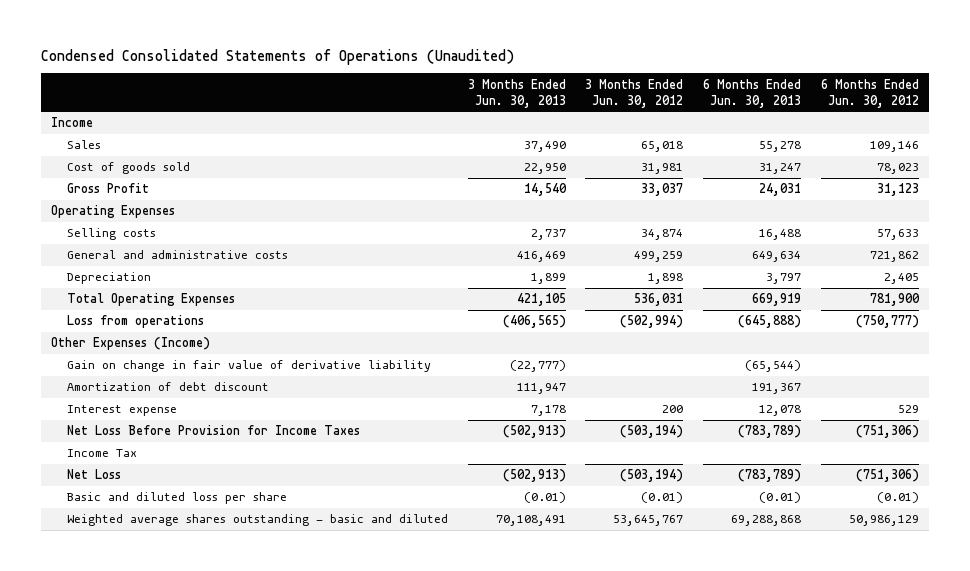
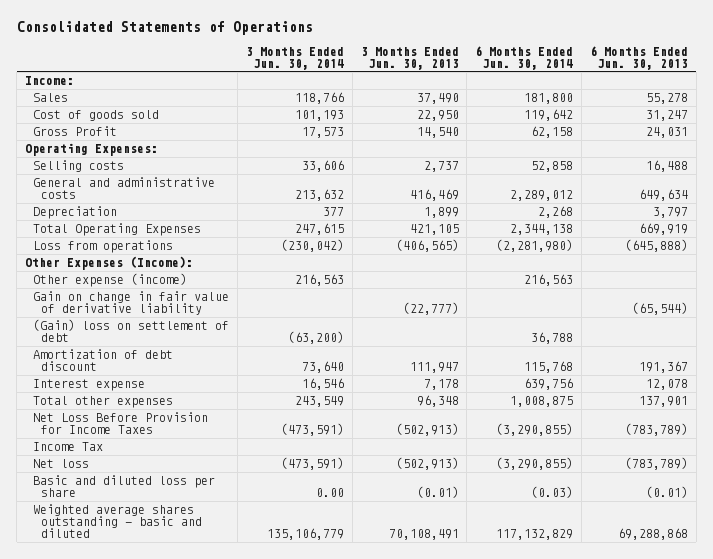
[41,48,515,65] Condensed Consolidated Statements of Operations (Unaudited) -> [16,21,313,36] Consolidated Statements of Operations
[585,78,684,108] 3 Months Ended Jun. 30, 2012 -> none
[821,78,920,108] 6 Months Ended Jun. 30, 2012 -> none
none -> [245,46,344,70] 3 Months Ended Jun. 30, 2014
none -> [475,45,574,70] 6 Months Ended Jun. 30, 2014
[51,117,94,128] Income -> [25,76,75,86] Income:
[51,205,176,219] Operating Expenses -> [25,143,159,157] Operating Expenses:
[51,337,211,351] Other Expenses (Income) -> [25,256,194,271] Other Expenses (Income):
none -> [33,273,188,288] Other expense (income)
none -> [33,319,230,343] (Gain) loss on settlement of debt
none -> [33,396,174,409] Total other expenses
[66,469,121,480] Net Loss -> [33,459,90,469] Net loss

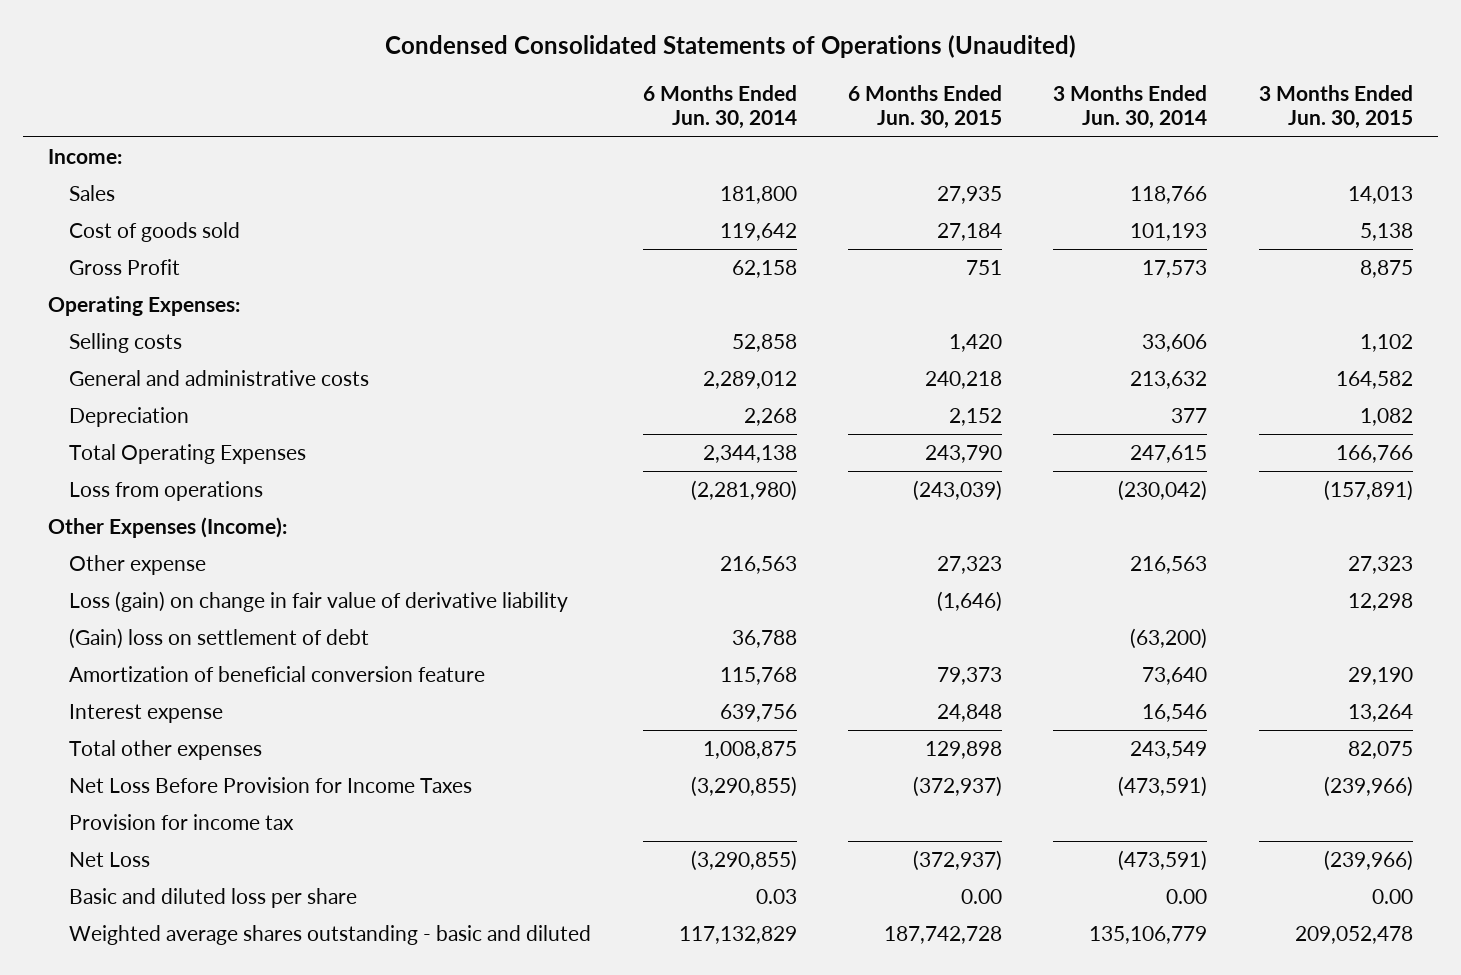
[16,21,313,36] Consolidated Statements of Operations -> [384,35,1076,59] Condensed Consolidated Statements of Operations (Unaudited)
[360,46,459,70] 3 Months Ended Jun. 30, 2013 -> none
[590,45,689,70] 6 Months Ended Jun. 30, 2013 -> none
none -> [848,84,1003,130] 6 Months Ended Jun. 30, 2015
none -> [1258,84,1413,130] 3 Months Ended Jun. 30, 2015
[33,273,188,288] Other expense (income) -> [69,554,207,575] Other expense
[33,291,230,316] Gain on change in fair value of derivative liability -> [69,590,569,612] Loss (gain) on change in fair value of derivative liability
[33,349,174,372] Amortization of debt discount -> [69,665,486,682] Amortization of beneficial conversion feature
[33,442,104,452] Income Tax -> [69,813,295,830] Provision for income tax
[33,459,90,469] Net loss -> [69,851,151,867] Net Loss
[531,486,574,499] (0.03) -> [755,888,797,904] 0.03

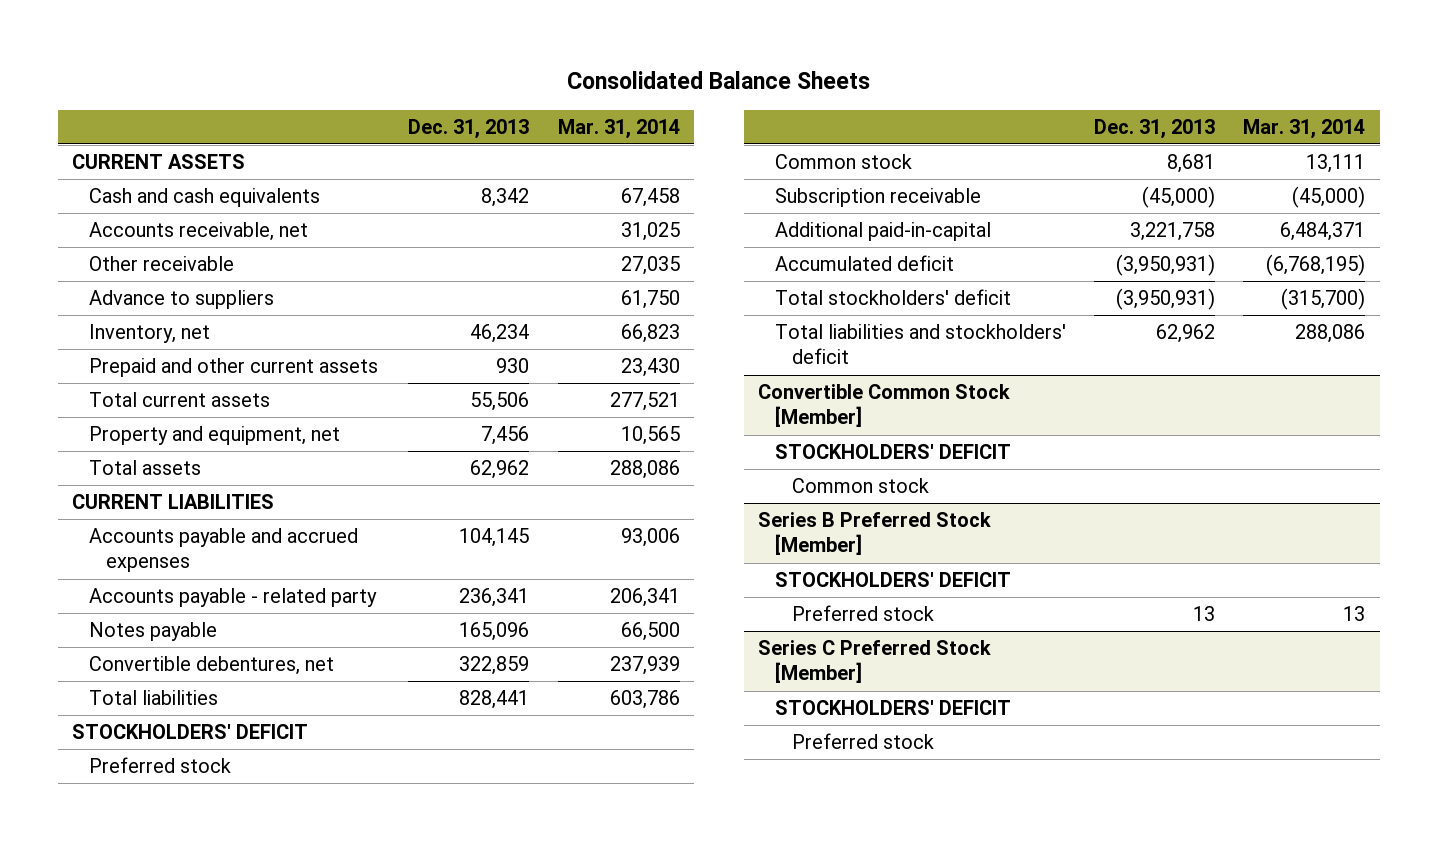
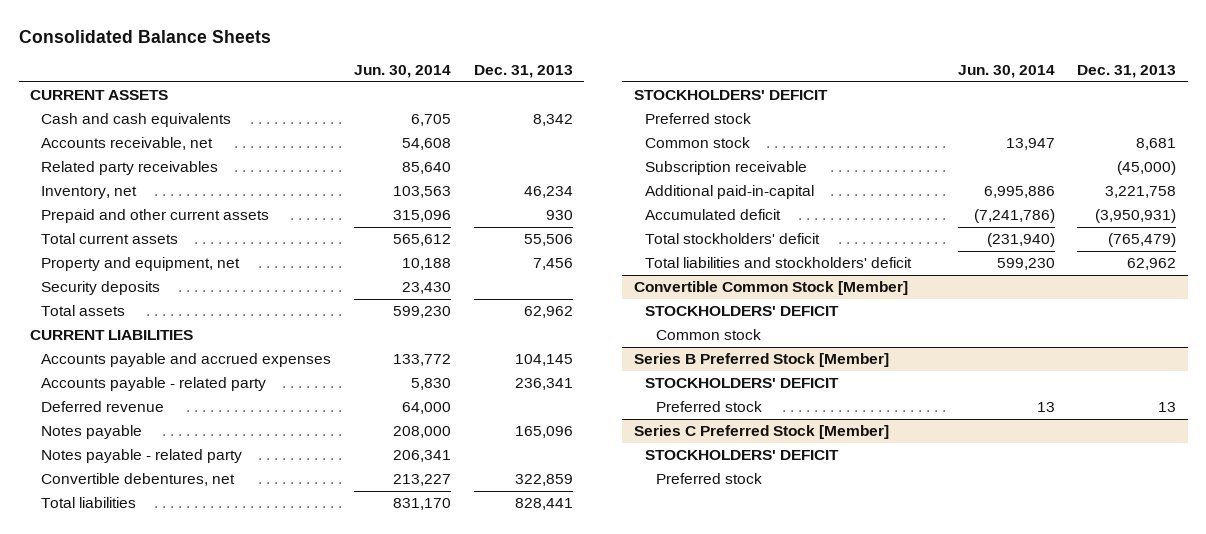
[557,118,680,139] Mar. 31, 2014 -> none
none -> [353,65,451,79] Jun. 30, 2014
[89,256,235,272] Other receivable -> none
[89,290,275,310] Advance to suppliers -> none
none -> [41,161,219,176] Related party receivables
none -> [41,281,161,296] Security deposits
none -> [41,401,165,413] Deferred revenue
none -> [41,449,243,464] Notes payable - related party
[1116,288,1216,311] (3,950,931) -> [1108,233,1177,248] (765,479)

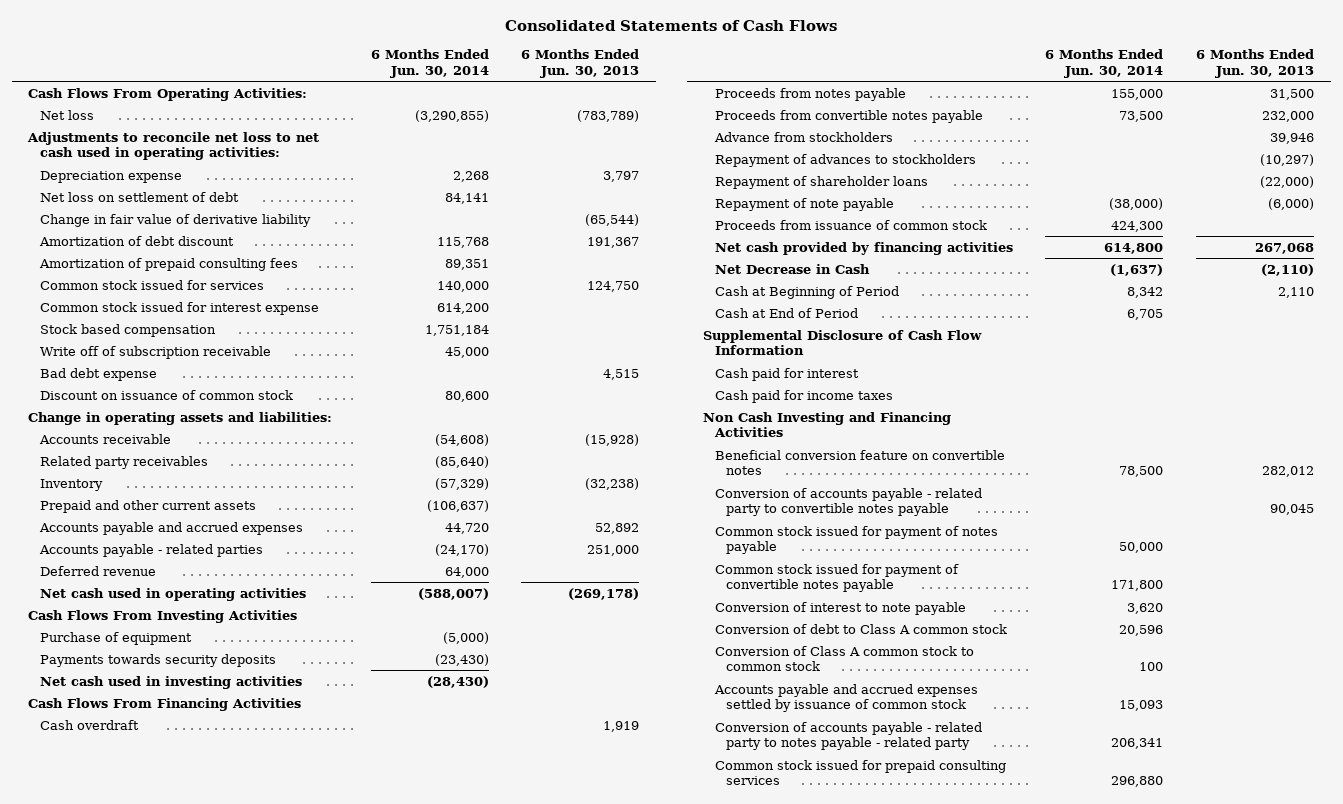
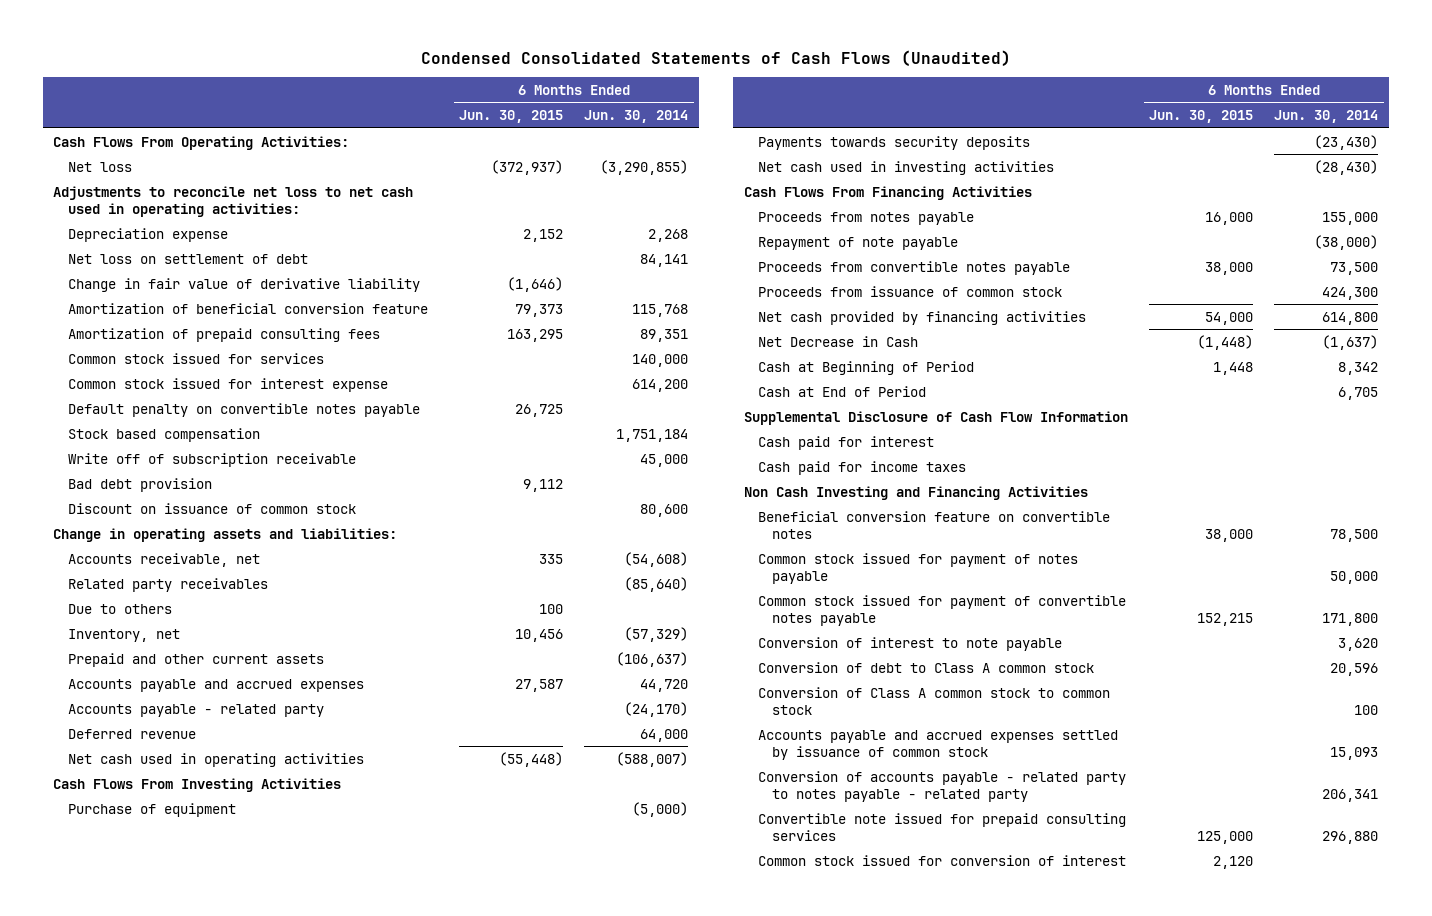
[505,20,838,32] Consolidated Statements of Cash Flows -> [420,49,1011,66] Condensed Consolidated Statements of Cash Flows (Unaudited)
[521,49,640,78] 6 Months Ended Jun. 30, 2013 -> none
none -> [458,109,563,123] Jun. 30, 2015
[38,235,234,246] Amortization of debt discount -> [67,302,428,314] Amortization of beneficial conversion feature
none -> [67,402,420,417] Default penalty on convertible notes payable
[39,367,157,381] Bad debt expense -> [67,477,212,492] Bad debt provision
[38,433,171,444] Accounts receivable -> [67,552,260,567] Accounts receivable, net
none -> [67,603,172,614] Due to others
[39,478,103,491] Inventory -> [67,628,180,642] Inventory, net
[38,543,263,557] Accounts payable - related parties -> [67,703,324,717] Accounts payable - related party
[39,719,139,730] Cash overdraft -> none
[713,131,893,142] Advance from stockholders -> none
[714,153,976,167] Repayment of advances to stockholders -> none
[714,175,928,189] Repayment of shareholder loans -> none
[714,109,983,123] Proceeds from convertible notes payable -> [757,260,1070,275] Proceeds from convertible notes payable
[714,487,982,517] Conversion of accounts payable - related party to convertible notes payable -> none
[714,759,1006,786] Common stock issued for prepaid consulting services -> [757,812,1126,841] Convertible note issued for prepaid consulting services
none -> [757,854,1126,866] Common stock issued for conversion of interest

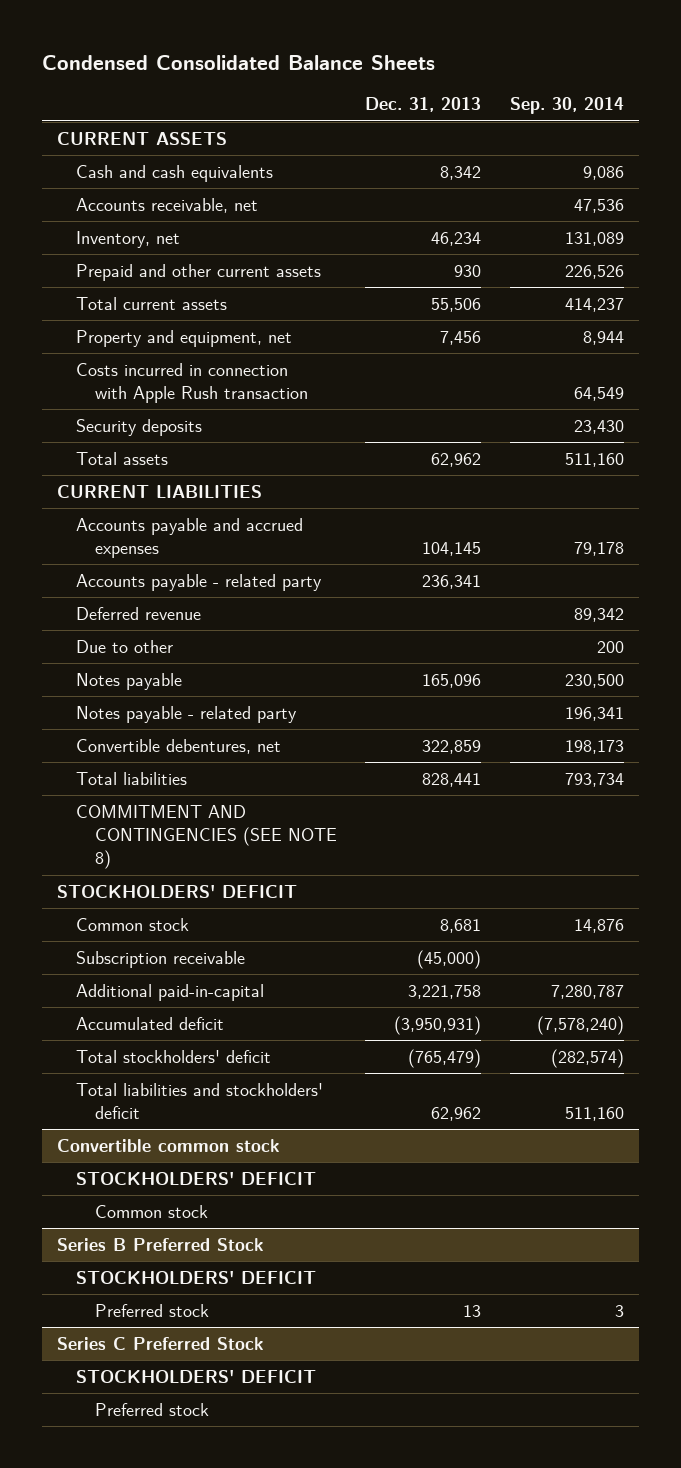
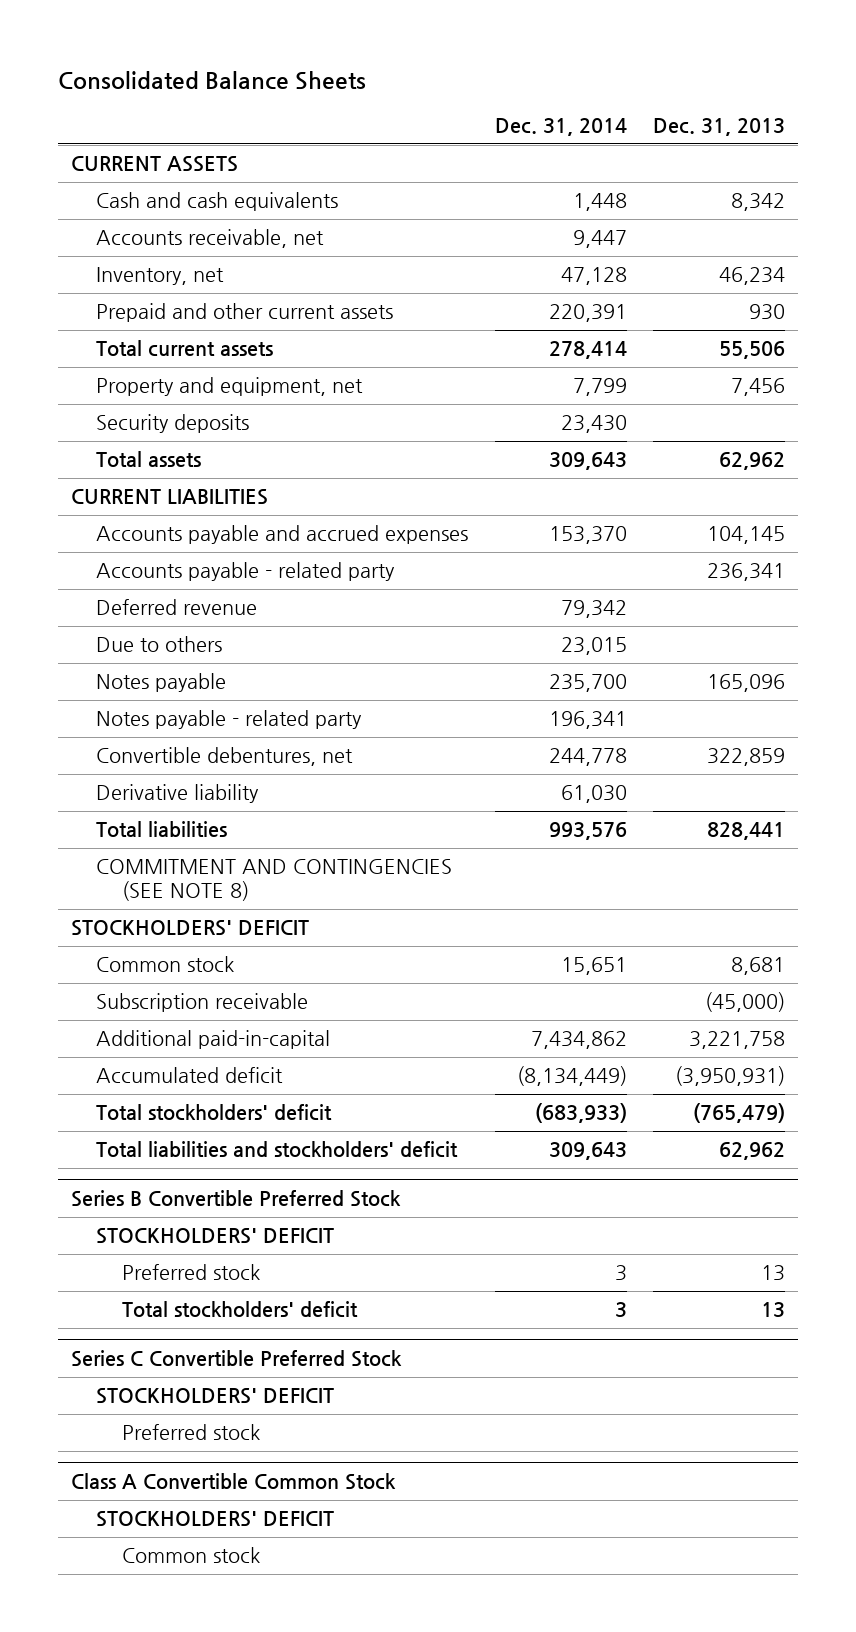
[42,54,436,70] Condensed Consolidated Balance Sheets -> [57,70,366,90] Consolidated Balance Sheets
[510,97,625,115] Sep. 30, 2014 -> none
none -> [494,118,627,137] Dec. 31, 2014
[75,362,308,403] Costs incurred in connection with Apple Rush transaction -> none
[75,639,173,653] Due to other -> [96,636,223,653] Due to others
none -> [96,784,260,804] Derivative liability
[56,1138,280,1152] Convertible common stock -> none
[75,1171,316,1185] STOCKHOLDERS' DEFICIT -> none
[94,1204,208,1218] Common stock -> none
[56,1237,264,1251] Series B Preferred Stock -> [70,1190,401,1208] Series B Convertible Preferred Stock
none -> [121,1301,358,1319] Total stockholders' deficit
[56,1336,264,1350] Series C Preferred Stock -> [70,1350,402,1368] Series C Convertible Preferred Stock
none -> [70,1473,396,1491] Class A Convertible Common Stock
none -> [96,1511,335,1528] STOCKHOLDERS' DEFICIT
none -> [121,1547,260,1564] Common stock

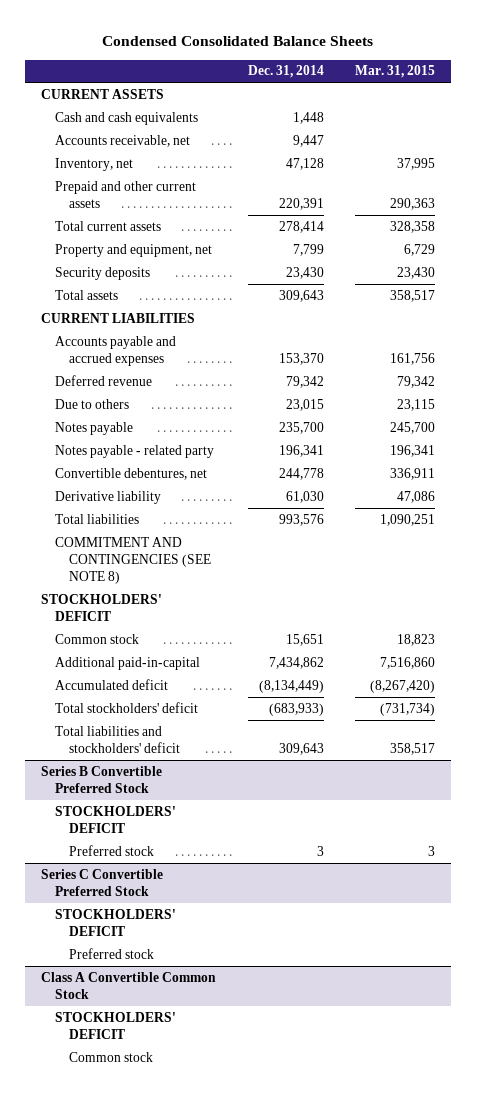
[57,70,366,90] Consolidated Balance Sheets -> [102,36,374,47] Condensed Consolidated Balance Sheets
[652,118,785,137] Dec. 31, 2013 -> none
none -> [355,65,436,79] Mar. 31, 2015
[96,562,396,582] Accounts payable - related party -> none
[96,993,309,1013] Subscription receivable -> none
[121,1301,358,1319] Total stockholders' deficit -> none

